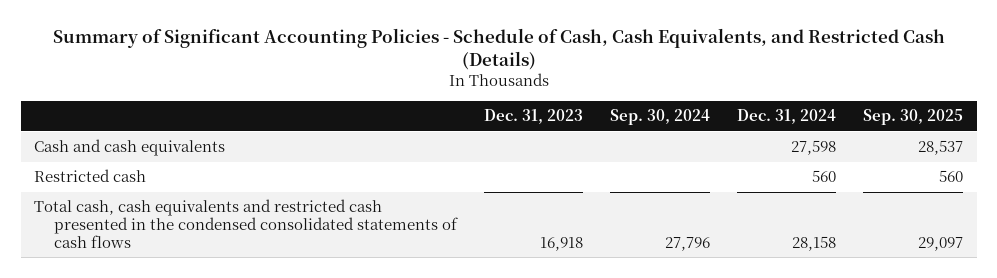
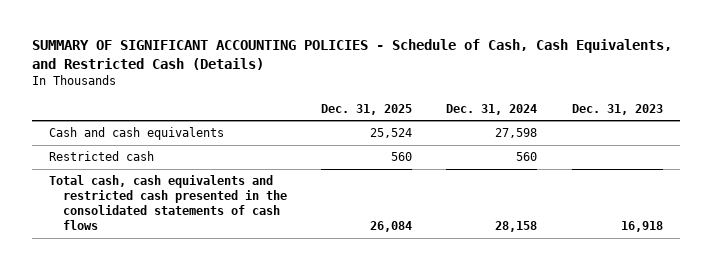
[52,28,945,71] Summary of Significant Accounting Policies - Schedule of Cash, Cash Equivalents, and Restricted Cash (Details) -> [31,39,672,70] SUMMARY OF SIGNIFICANT ACCOUNTING POLICIES - Schedule of Cash, Cash Equivalents, and Restricted Cash (Details)
[610,109,711,126] Sep. 30, 2024 -> none
[863,109,964,126] Sep. 30, 2025 -> none
none -> [320,103,412,115] Dec. 31, 2025
[34,199,458,249] Total cash, cash equivalents and restricted cash presented in the condensed consolidated statements of cash flows -> [48,175,287,231] Total cash, cash equivalents and restricted cash presented in the consolidated statements of cash flows

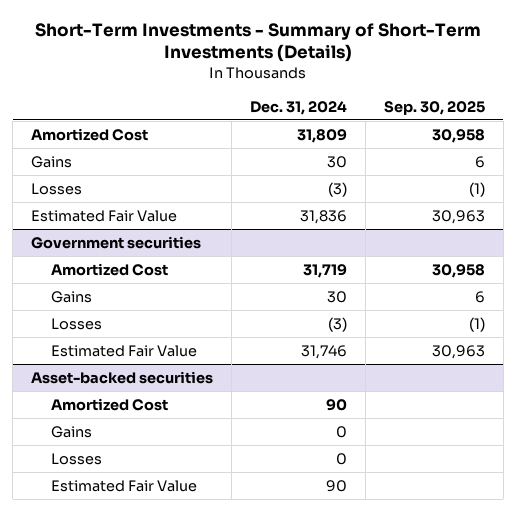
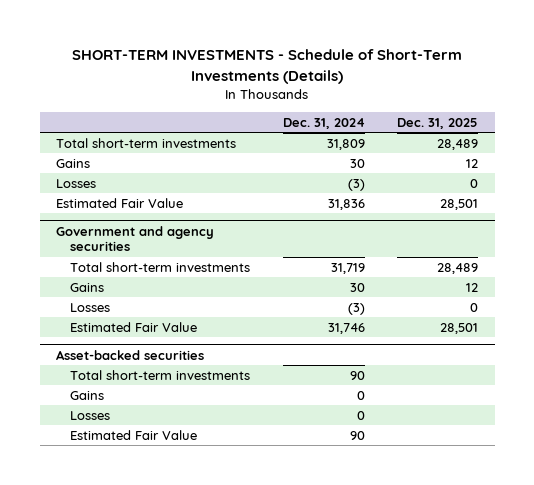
[35,22,482,63] Short-Term Investments - Summary of Short-Term Investments (Details) -> [72,49,463,84] SHORT-TERM INVESTMENTS - Schedule of Short-Term Investments (Details)
[383,100,485,115] Sep. 30, 2025 -> none
none -> [397,117,479,129] Dec. 31, 2025
[31,127,149,141] Amortized Cost -> [56,137,237,148] Total short-term investments
[31,235,202,249] Government securities -> [56,225,215,252] Government and agency securities
[51,262,169,276] Amortized Cost -> [70,261,251,272] Total short-term investments
[51,397,169,411] Amortized Cost -> [70,369,251,380] Total short-term investments

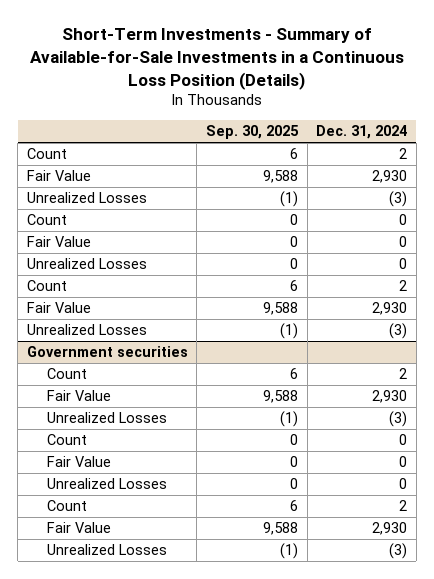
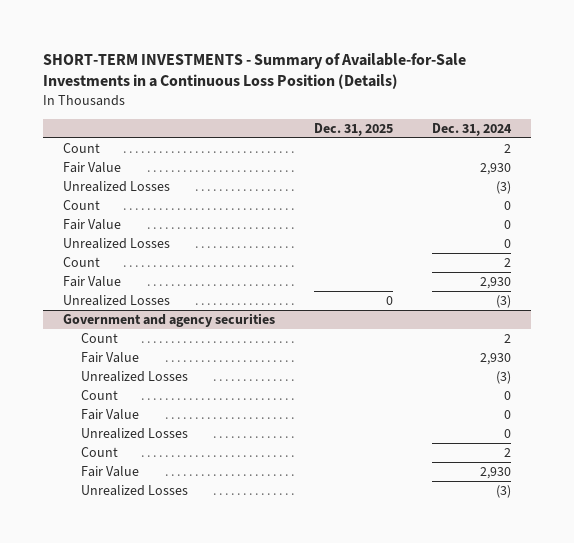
[29,28,404,90] Short-Term Investments - Summary of Available-for-Sale Investments in a Continuous Loss Position (Details) -> [43,52,467,90] SHORT-TERM INVESTMENTS - Summary of Available-for-Sale Investments in a Continuous Loss Position (Details)
[205,125,299,140] Sep. 30, 2025 -> none
none -> [313,122,393,136] Dec. 31, 2025
[26,346,188,358] Government securities -> [62,313,275,328] Government and agency securities

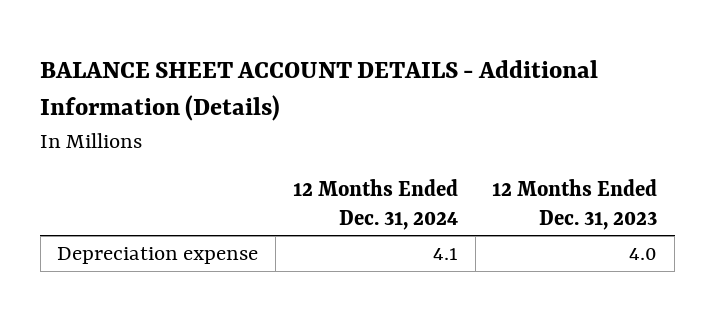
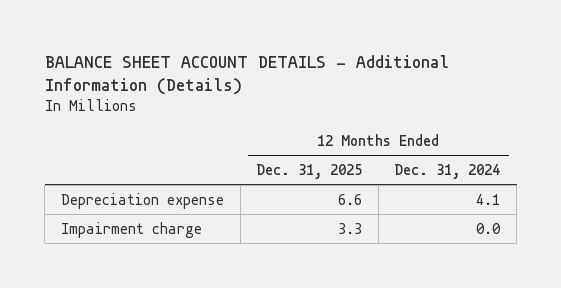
[492,179,658,230] 12 Months Ended Dec. 31, 2023 -> none
none -> [256,163,363,179] Dec. 31, 2025
none -> [60,221,202,238] Impairment charge

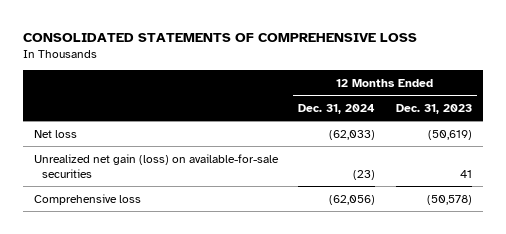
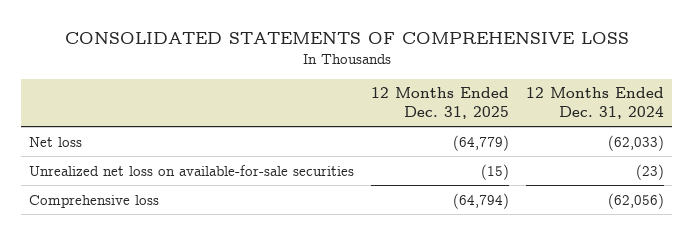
[396,103,473,114] Dec. 31, 2023 -> none
none -> [371,87,510,119] 12 Months Ended Dec. 31, 2025
[33,153,279,178] Unrealized net gain (loss) on available-for-sale securities -> [29,164,355,176] Unrealized net loss on available-for-sale securities

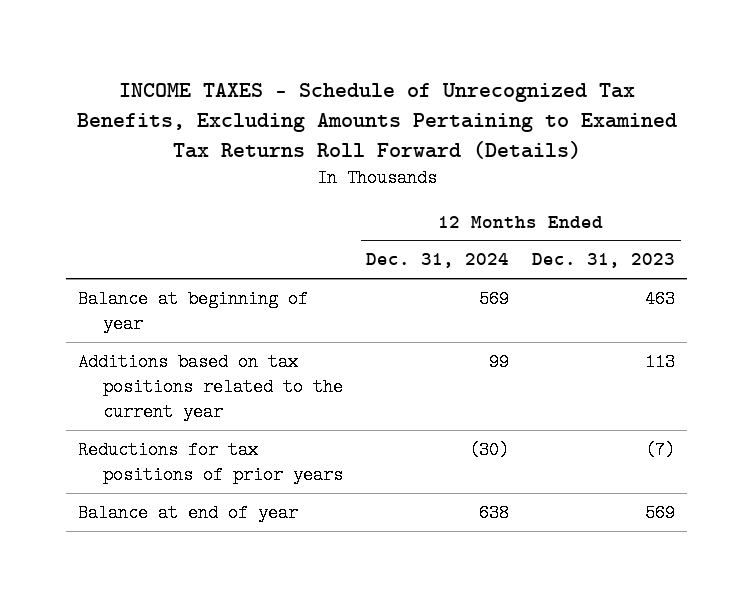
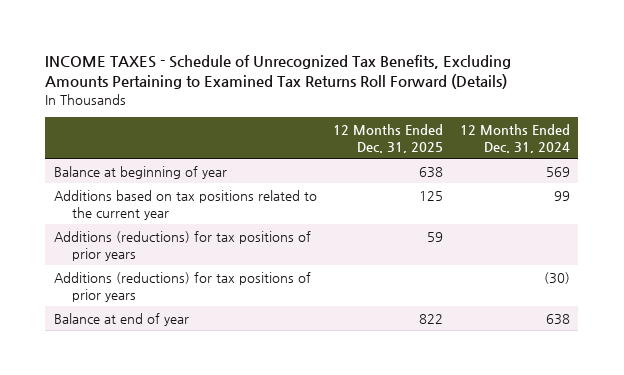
[532,253,676,269] Dec. 31, 2023 -> none
none -> [333,124,444,153] 12 Months Ended Dec. 31, 2025
none -> [53,230,311,261] Additions (reductions) for tax positions of prior years
[77,440,344,485] Reductions for tax positions of prior years -> [53,271,311,302] Additions (reductions) for tax positions of prior years

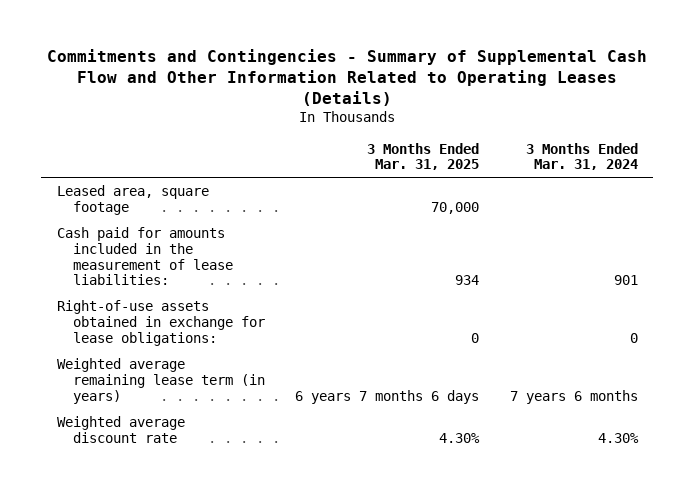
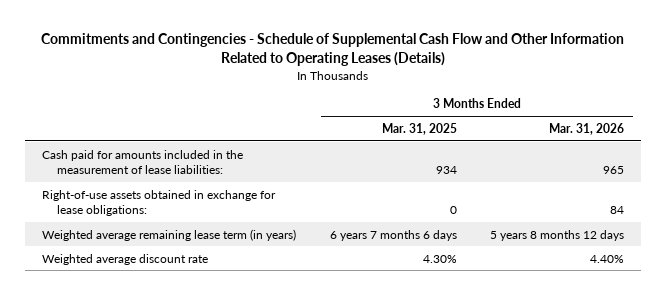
[47,49,648,107] Commitments and Contingencies - Summary of Supplemental Cash Flow and Other Information Related to Operating Leases (Details) -> [41,33,625,67] Commitments and Contingencies - Schedule of Supplemental Cash Flow and Other Information Related to Operating Leases (Details)
[525,142,638,171] 3 Months Ended Mar. 31, 2024 -> none
none -> [549,122,625,135] Mar. 31, 2026
[56,184,209,215] Leased area, square footage -> none

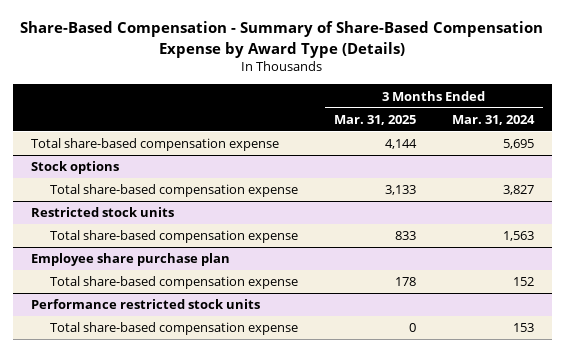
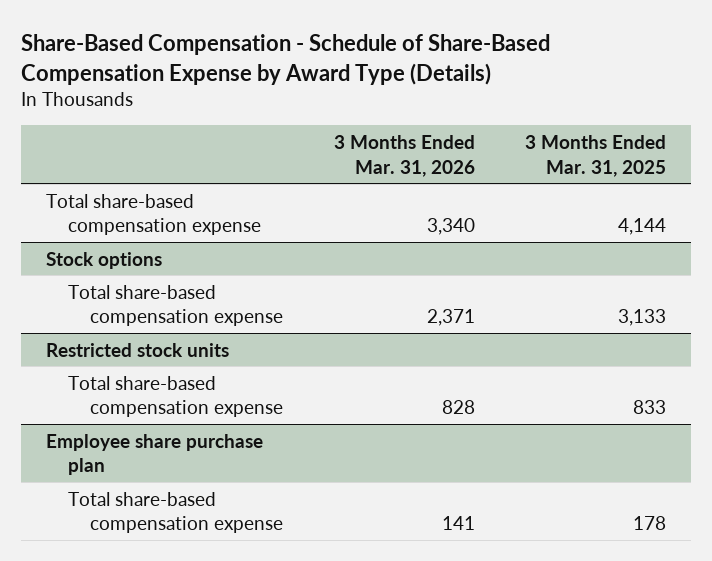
[20,21,544,58] Share-Based Compensation - Summary of Share-Based Compensation Expense by Award Type (Details) -> [21,33,551,85] Share-Based Compensation - Schedule of Share-Based Compensation Expense by Award Type (Details)
[451,114,535,125] Mar. 31, 2024 -> none
none -> [333,135,475,177] 3 Months Ended Mar. 31, 2026
[30,299,260,310] Performance restricted stock units -> none
[49,322,298,336] Total share-based compensation expense -> none

